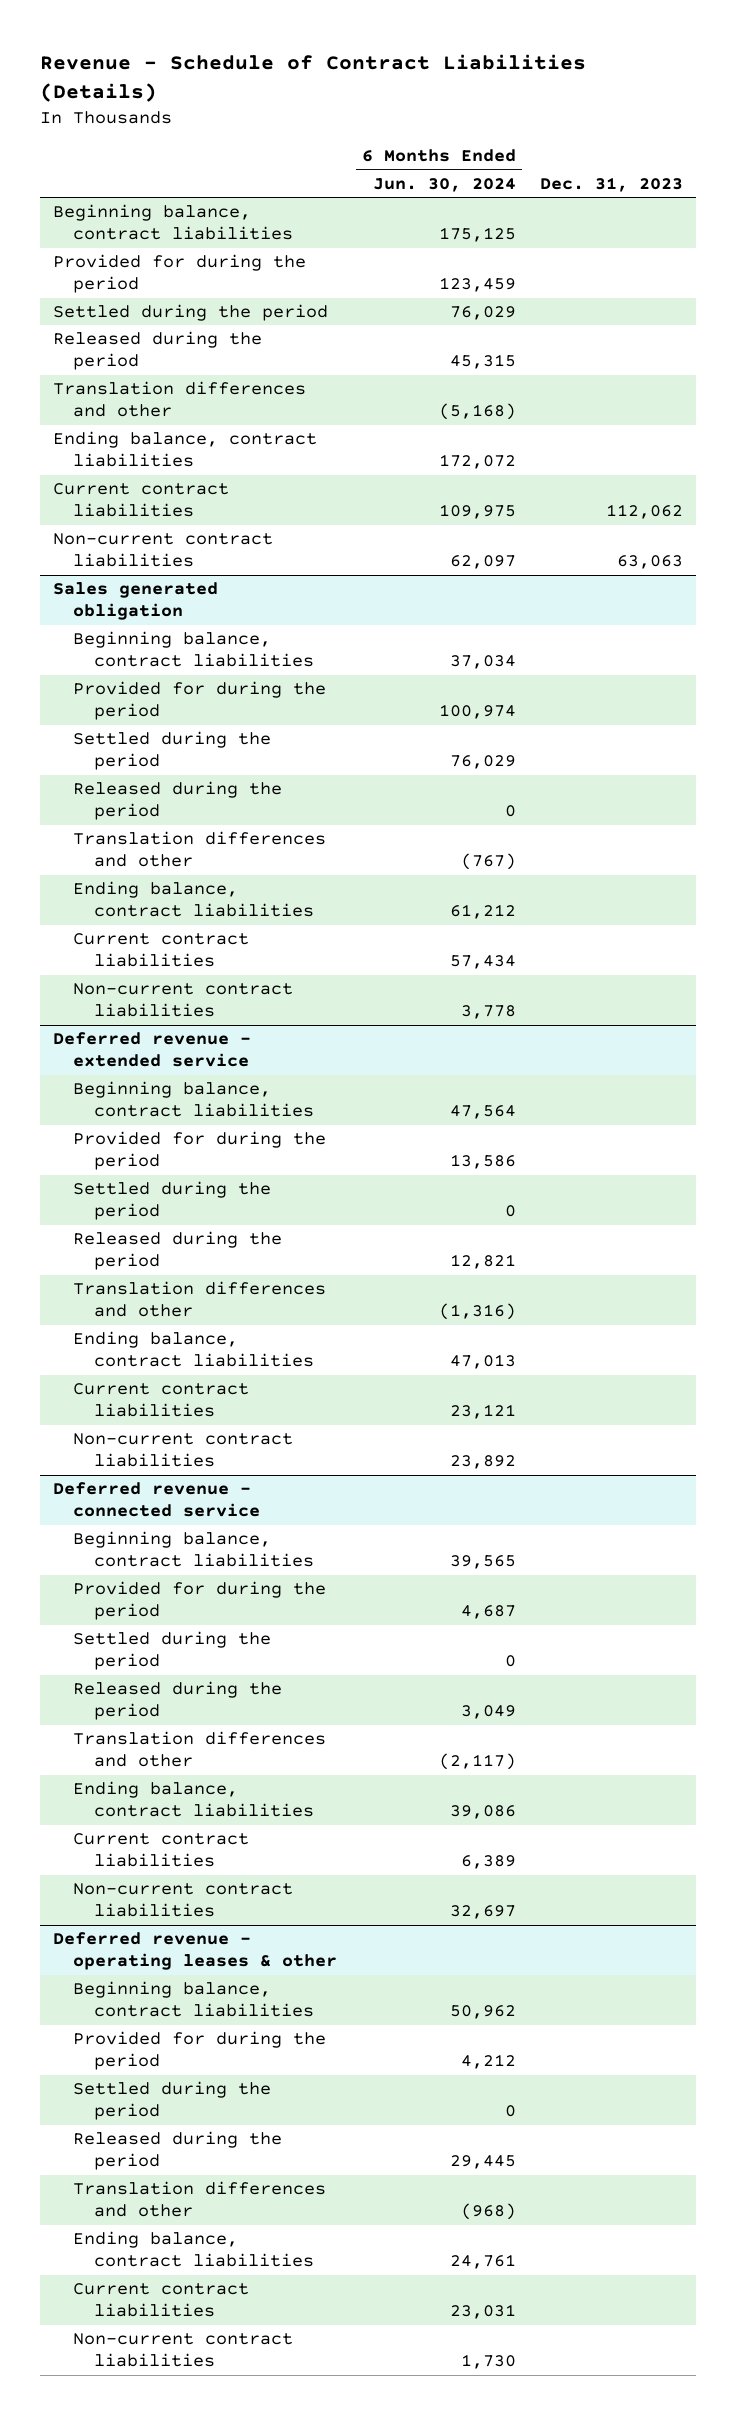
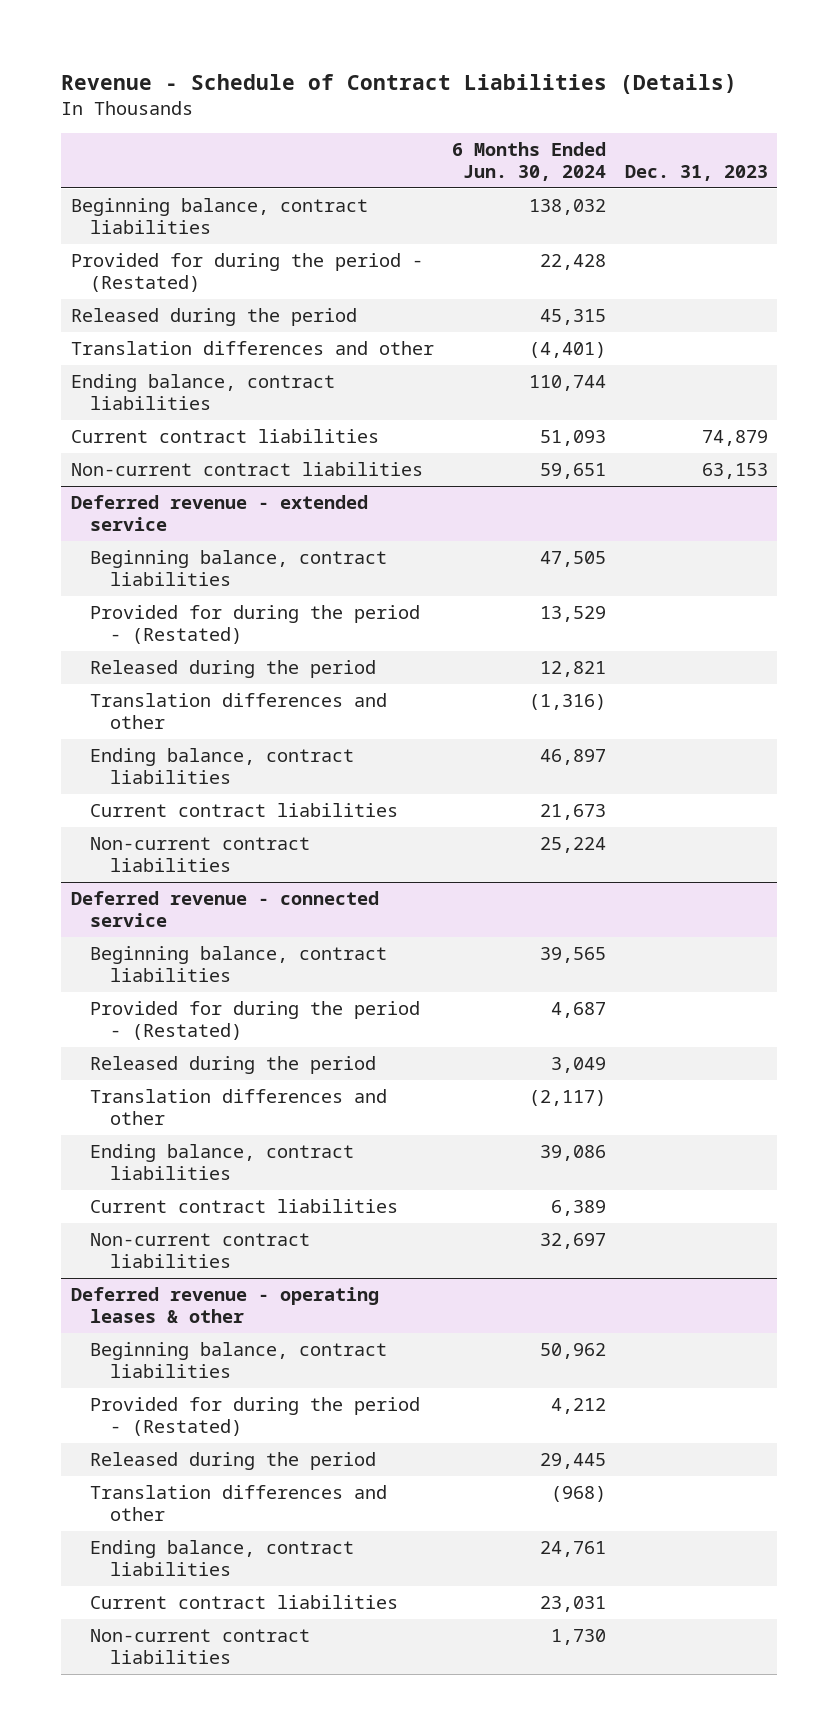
[52,304,328,322] Settled during the period -> none
[438,227,516,243] 175,125 -> [529,198,607,215] 138,032
[52,254,306,294] Provided for during the period -> [70,252,423,293] Provided for during the period - (Restated)
[438,277,516,293] 123,459 -> [540,253,607,270] 22,428
[52,582,218,621] Sales generated obligation -> none
[73,631,314,668] Beginning balance, contract liabilities -> none
[73,681,327,721] Provided for during the period -> none
[73,731,272,771] Settled during the period -> none
[73,781,283,821] Released during the period -> none
[73,831,327,868] Translation differences and other -> none
[73,881,314,918] Ending balance, contract liabilities -> none
[73,933,250,968] Current contract liabilities -> none
[73,983,294,1018] Non-current contract liabilities -> none
[438,403,516,421] (5,168) -> [529,341,607,358] (4,401)
[438,454,516,470] 172,072 -> [529,374,607,391] 110,744
[438,504,516,520] 109,975 -> [540,429,607,446] 51,093
[606,504,684,520] 112,062 -> [701,429,768,446] 74,879
[449,555,516,570] 62,097 -> [540,462,607,479] 59,651
[617,555,684,570] 63,063 -> [701,462,768,479] 63,153
[73,1181,272,1221] Settled during the period -> none
[449,1105,516,1120] 47,564 -> [540,550,607,567] 47,505
[73,1131,327,1171] Provided for during the period -> [90,604,421,645] Provided for during the period - (Restated)
[449,1154,516,1170] 13,586 -> [540,605,607,622] 13,529
[449,1354,516,1370] 47,013 -> [540,748,607,765] 46,897
[449,1404,516,1420] 23,121 -> [540,803,607,820] 21,673
[449,1455,516,1470] 23,892 -> [540,836,607,853] 25,224
[73,1631,272,1671] Settled during the period -> none
[73,1581,327,1621] Provided for during the period -> [90,1000,421,1041] Provided for during the period - (Restated)
[73,2081,272,2121] Settled during the period -> none
[73,2031,327,2071] Provided for during the period -> [90,1396,421,1437] Provided for during the period - (Restated)

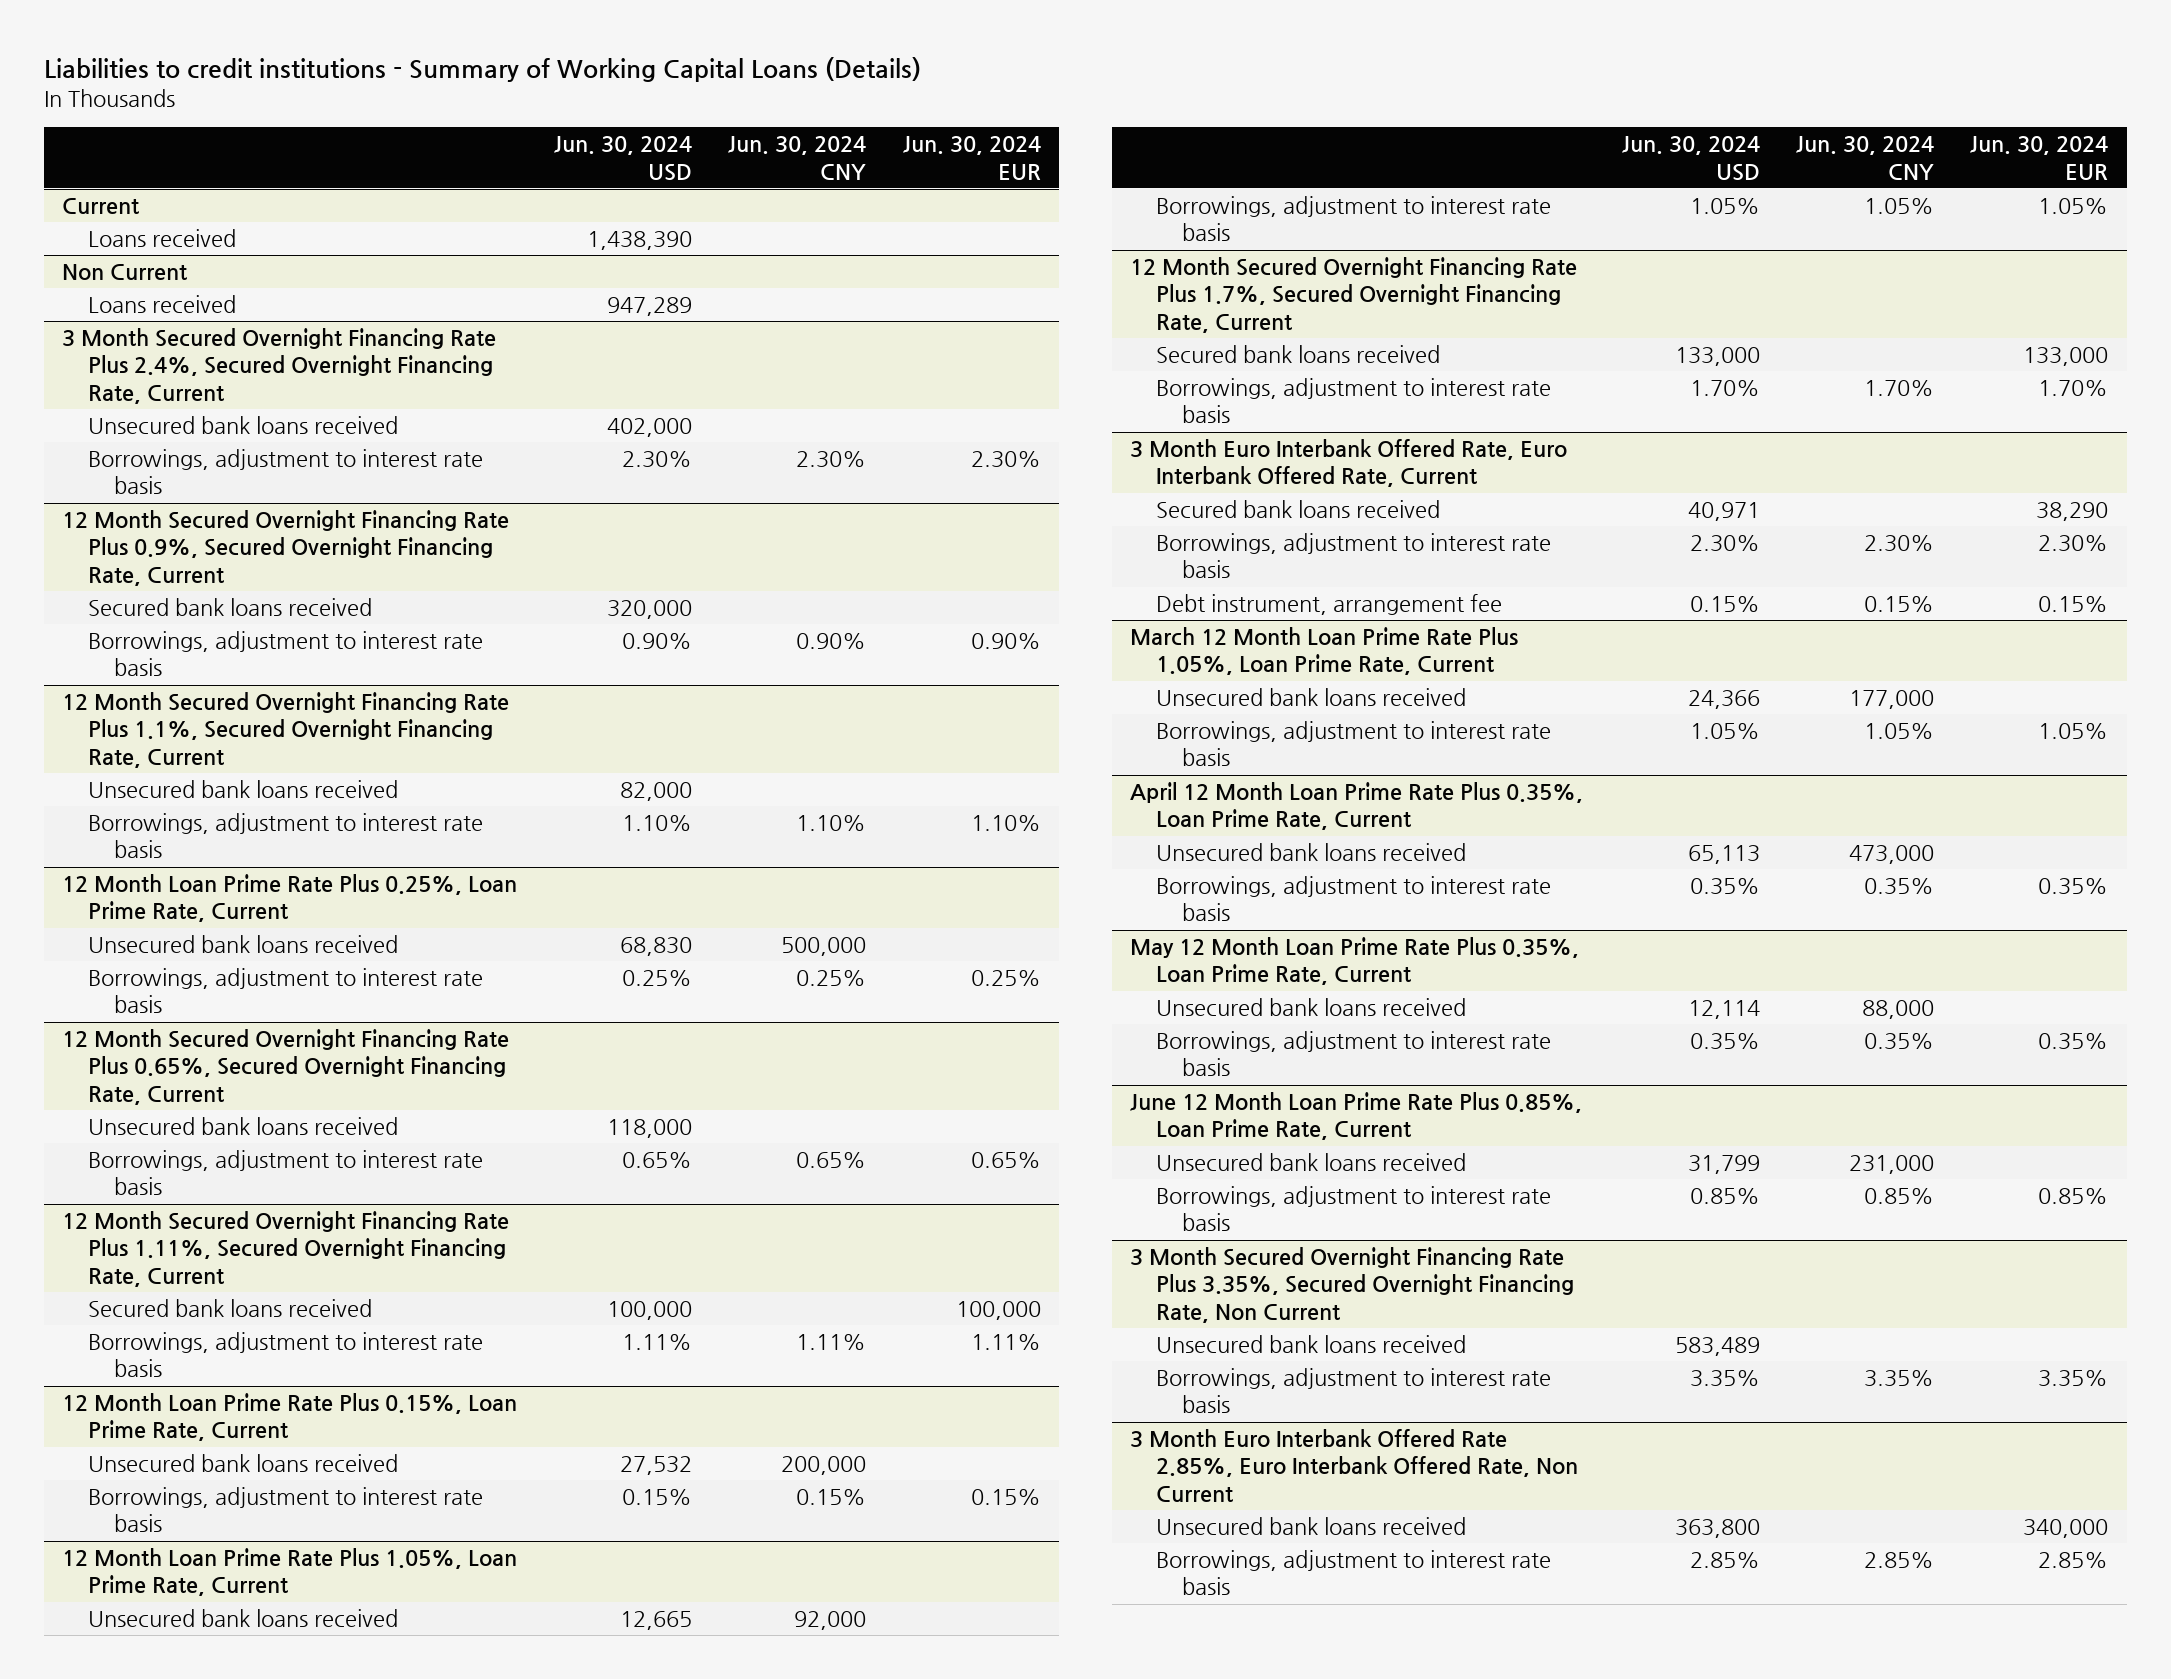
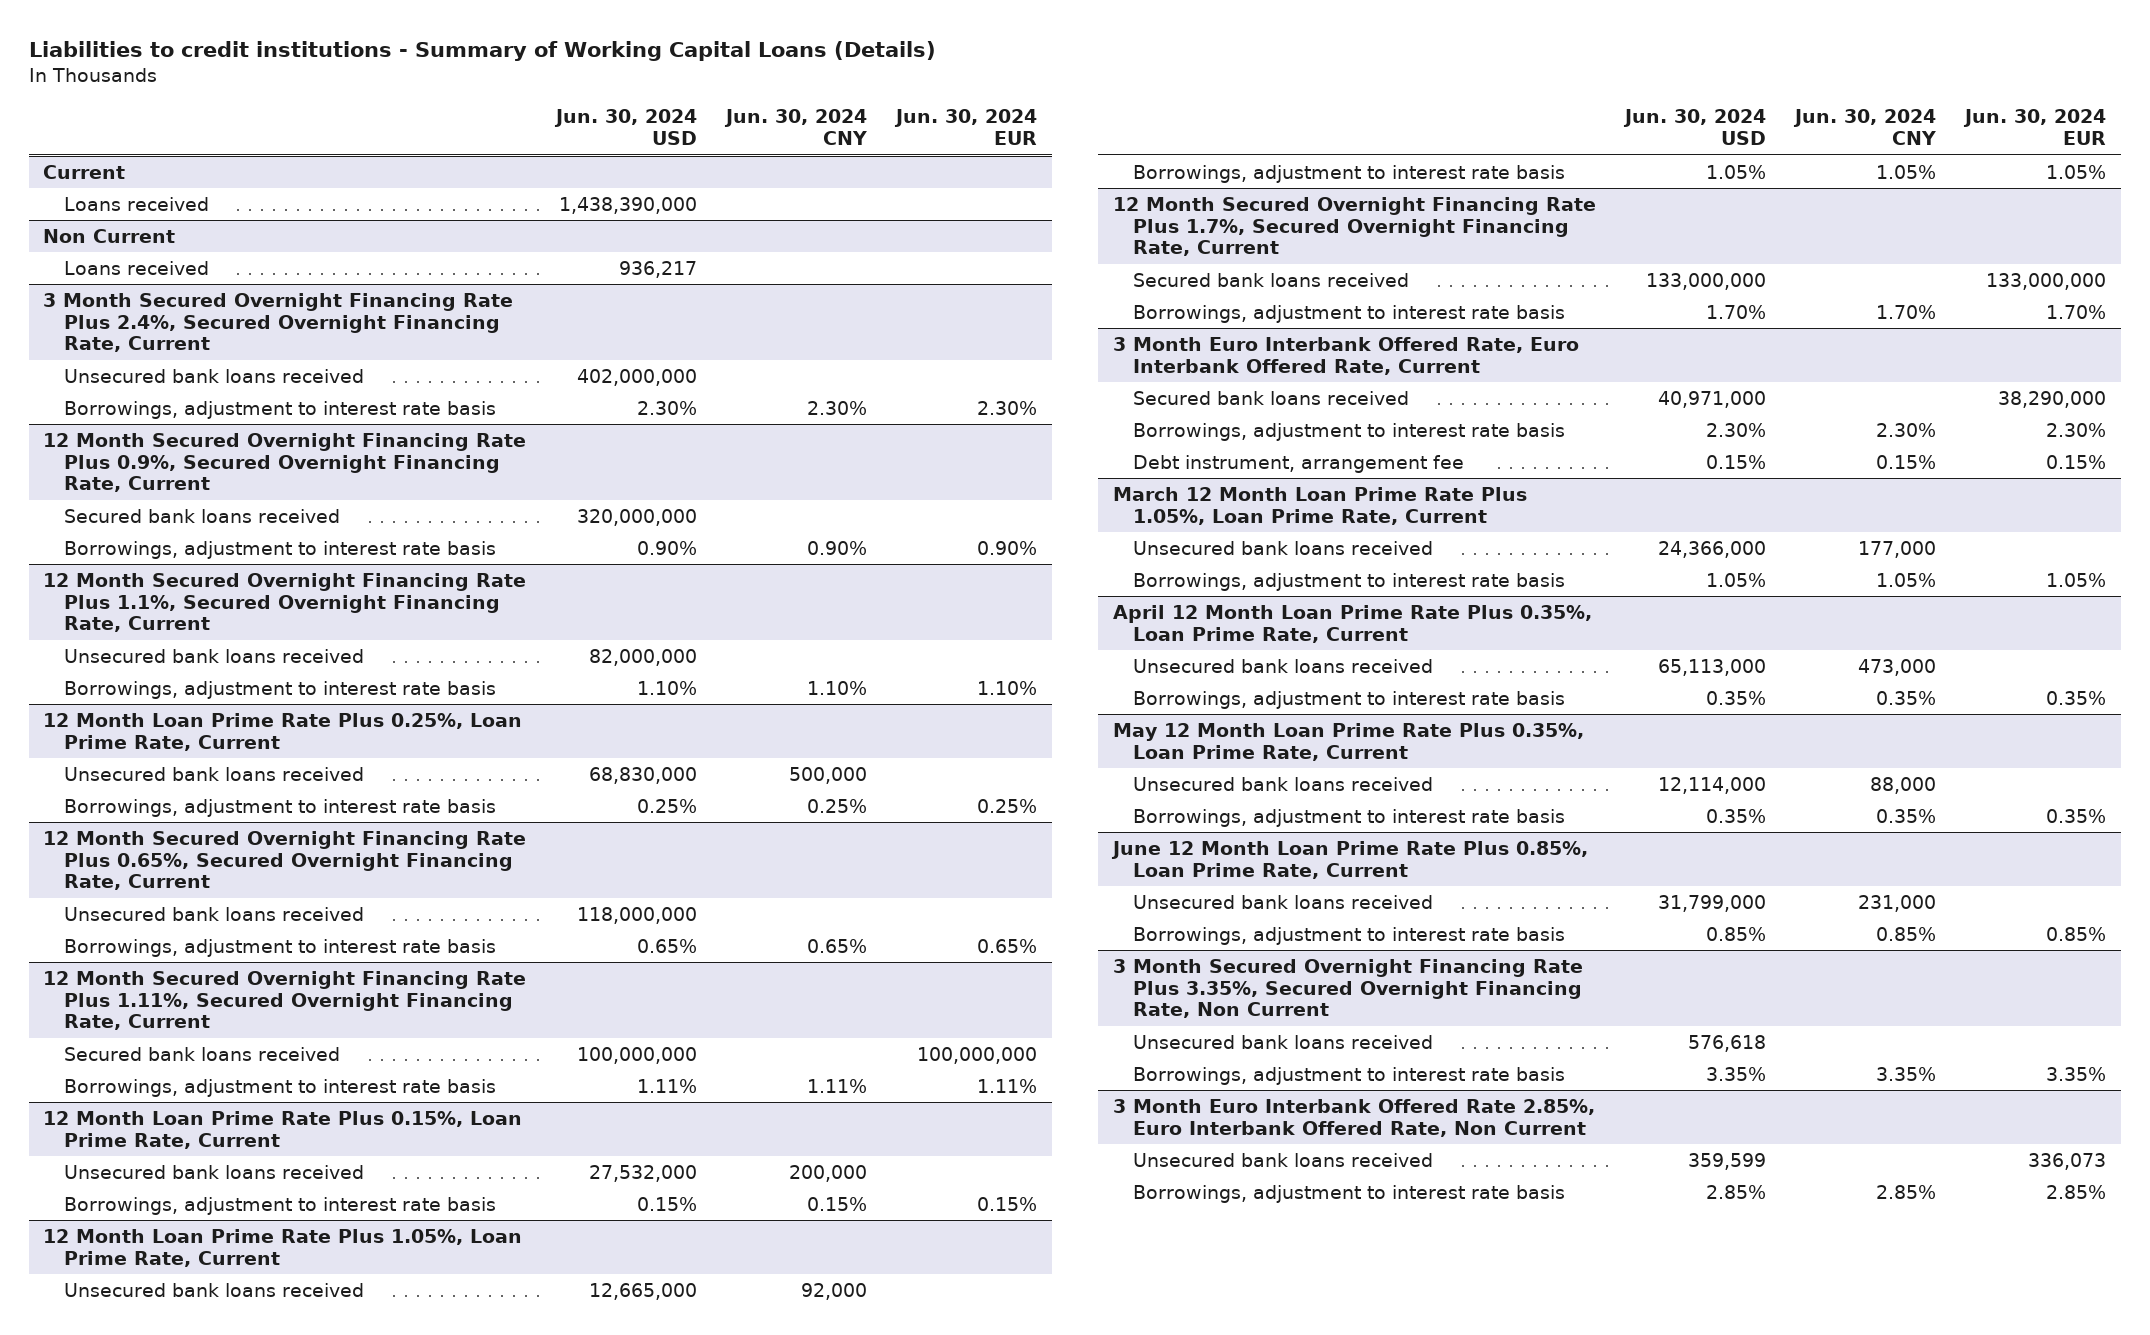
[586,231,692,251] 1,438,390 -> [558,196,697,214] 1,438,390,000
[606,297,692,317] 947,289 -> [618,260,697,278] 936,217
[606,418,692,438] 402,000 -> [576,368,697,386] 402,000,000
[606,600,692,620] 320,000 -> [576,508,697,526] 320,000,000
[619,782,692,802] 82,000 -> [588,648,697,666] 82,000,000
[619,937,692,957] 68,830 -> [588,766,697,784] 68,830,000
[606,1119,692,1139] 118,000 -> [576,906,697,924] 118,000,000
[606,1301,692,1321] 100,000 -> [576,1046,697,1064] 100,000,000
[955,1301,1041,1321] 100,000 -> [917,1046,1038,1064] 100,000,000
[619,1456,692,1476] 27,532 -> [588,1164,697,1182] 27,532,000
[619,1611,692,1631] 12,665 -> [588,1282,697,1300] 12,665,000
[1674,347,1760,367] 133,000 -> [1645,272,1766,290] 133,000,000
[2023,347,2109,367] 133,000 -> [1986,272,2107,290] 133,000,000
[1687,502,1760,522] 40,971 -> [1657,390,1766,408] 40,971,000
[2036,502,2109,522] 38,290 -> [1998,390,2107,408] 38,290,000
[1687,690,1760,710] 24,366 -> [1657,540,1766,558] 24,366,000
[1687,845,1760,865] 65,113 -> [1657,658,1766,676] 65,113,000
[1687,1000,1760,1020] 12,114 -> [1657,776,1766,794] 12,114,000
[1687,1155,1760,1175] 31,799 -> [1657,894,1766,912] 31,799,000
[1674,1337,1760,1357] 583,489 -> [1687,1034,1766,1052] 576,618
[1674,1519,1760,1539] 363,800 -> [1687,1152,1766,1170] 359,599
[2023,1519,2109,1539] 340,000 -> [2028,1152,2107,1170] 336,073

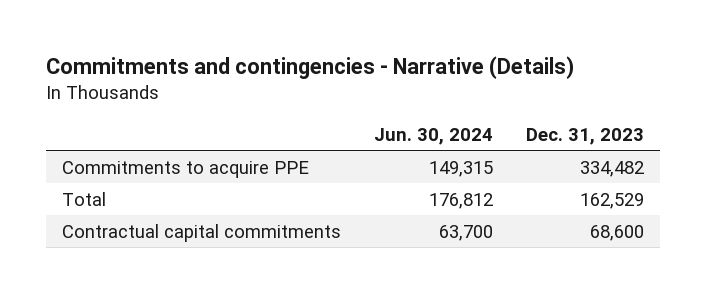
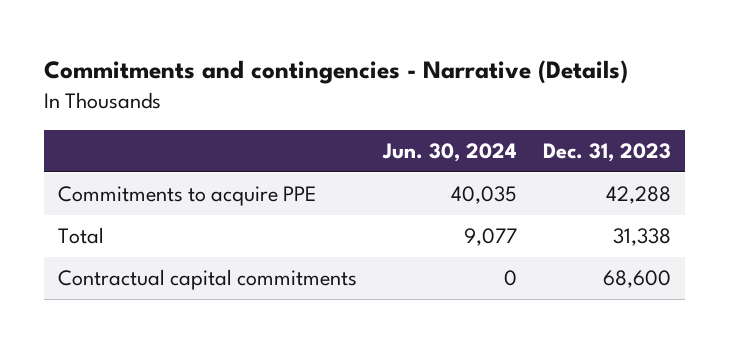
[428,160,493,177] 149,315 -> [450,186,517,205] 40,035
[579,160,644,177] 334,482 -> [606,186,672,205] 42,288
[428,192,493,209] 176,812 -> [463,228,517,247] 9,077
[579,192,644,209] 162,529 -> [613,228,672,247] 31,338
[438,224,493,241] 63,700 -> [503,270,517,287] 0

